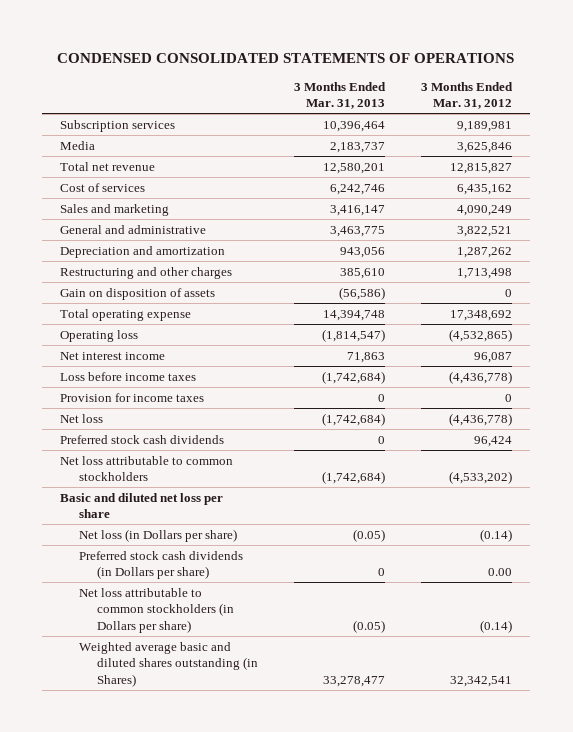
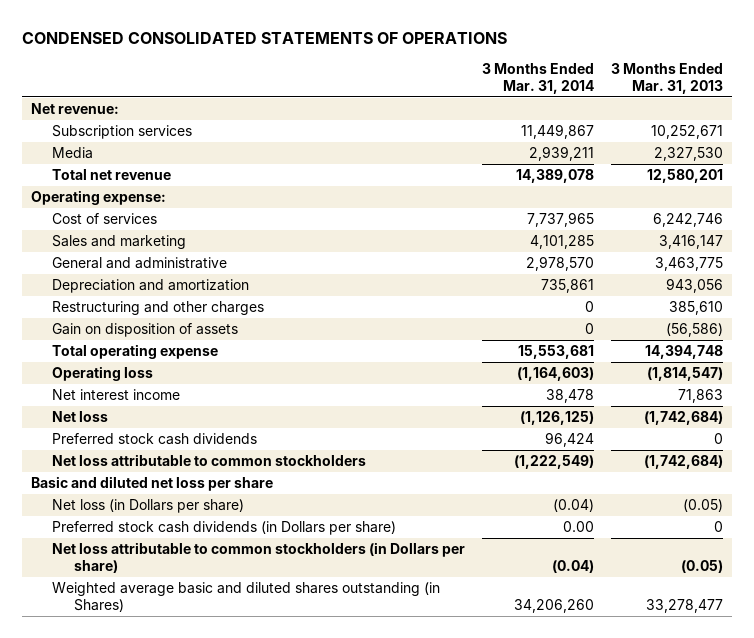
[421,81,514,110] 3 Months Ended Mar. 31, 2012 -> none
none -> [482,63,595,95] 3 Months Ended Mar. 31, 2014
none -> [30,103,119,115] Net revenue:
[323,120,386,132] 10,396,464 -> [651,125,724,140] 10,252,671
[330,141,386,153] 2,183,737 -> [654,147,724,162] 2,327,530
none -> [30,190,166,206] Operating expense:
[60,371,197,381] Loss before income taxes -> none
[60,392,205,402] Provision for income taxes -> none

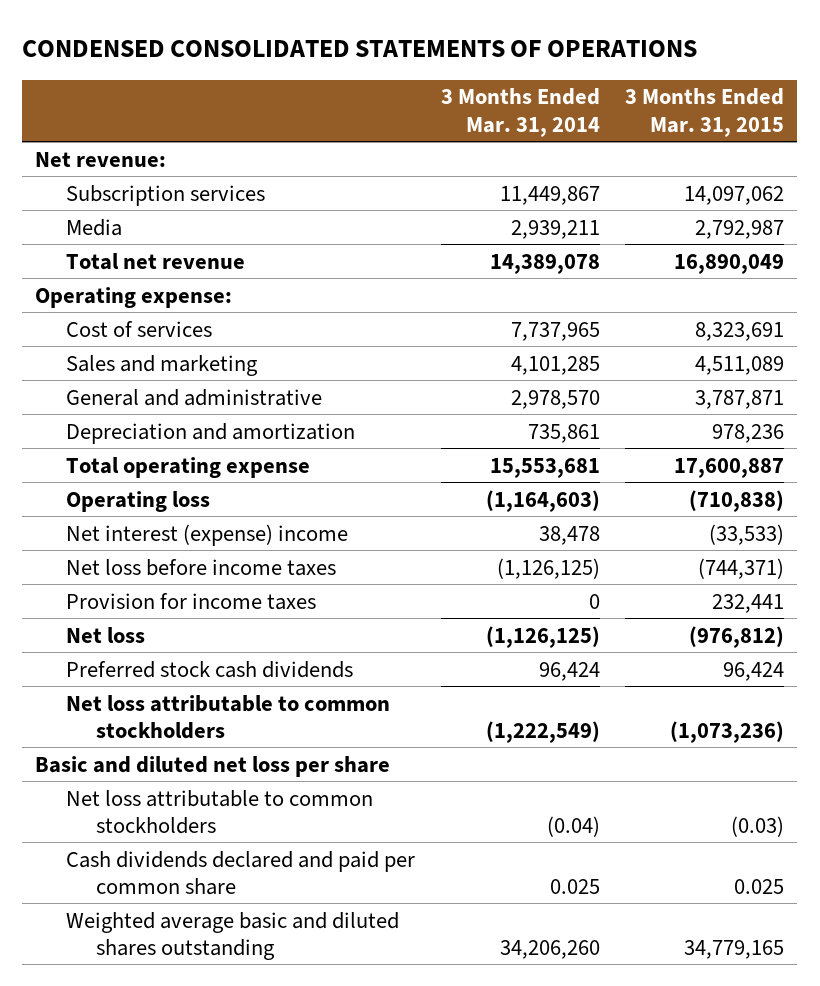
[611,63,724,95] 3 Months Ended Mar. 31, 2013 -> none
none -> [625,88,785,137] 3 Months Ended Mar. 31, 2015
[52,301,265,316] Restructuring and other charges -> none
[52,323,239,338] Gain on disposition of assets -> none
[52,389,181,401] Net interest income -> [65,523,348,546] Net interest (expense) income
none -> [65,558,336,576] Net loss before income taxes
none -> [65,592,316,610] Provision for income taxes
[52,521,397,536] Preferred stock cash dividends (in Dollars per share) -> none
[52,542,466,573] Net loss attributable to common stockholders (in Dollars per share) -> none
[52,499,245,514] Net loss (in Dollars per share) -> [65,789,373,834] Net loss attributable to common stockholders
none -> [65,850,415,895] Cash dividends declared and paid per common share
[52,582,441,612] Weighted average basic and diluted shares outstanding (in Shares) -> [65,911,399,960] Weighted average basic and diluted shares outstanding

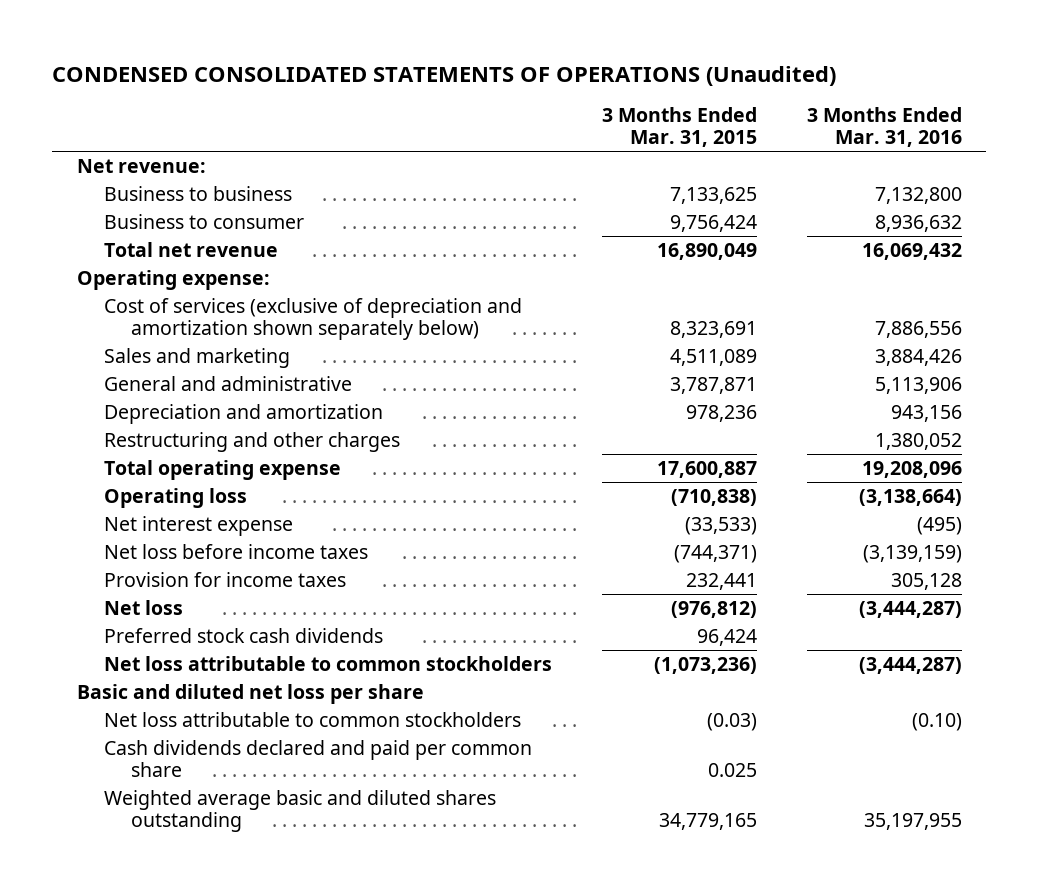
[22,40,698,58] CONDENSED CONSOLIDATED STATEMENTS OF OPERATIONS -> [51,65,836,86] CONDENSED CONSOLIDATED STATEMENTS OF OPERATIONS (Unaudited)
[440,88,600,137] 3 Months Ended Mar. 31, 2014 -> none
none -> [806,106,962,148] 3 Months Ended Mar. 31, 2016
[65,184,265,206] Subscription services -> none
[65,218,122,236] Media -> none
none -> [103,185,292,201] Business to business
none -> [103,213,304,229] Business to consumer
[65,320,212,337] Cost of services -> [103,297,522,341] Cost of services (exclusive of depreciation and amortization shown separately below)
none -> [103,431,400,452] Restructuring and other charges
[65,523,348,546] Net interest (expense) income -> [103,515,293,536] Net interest expense

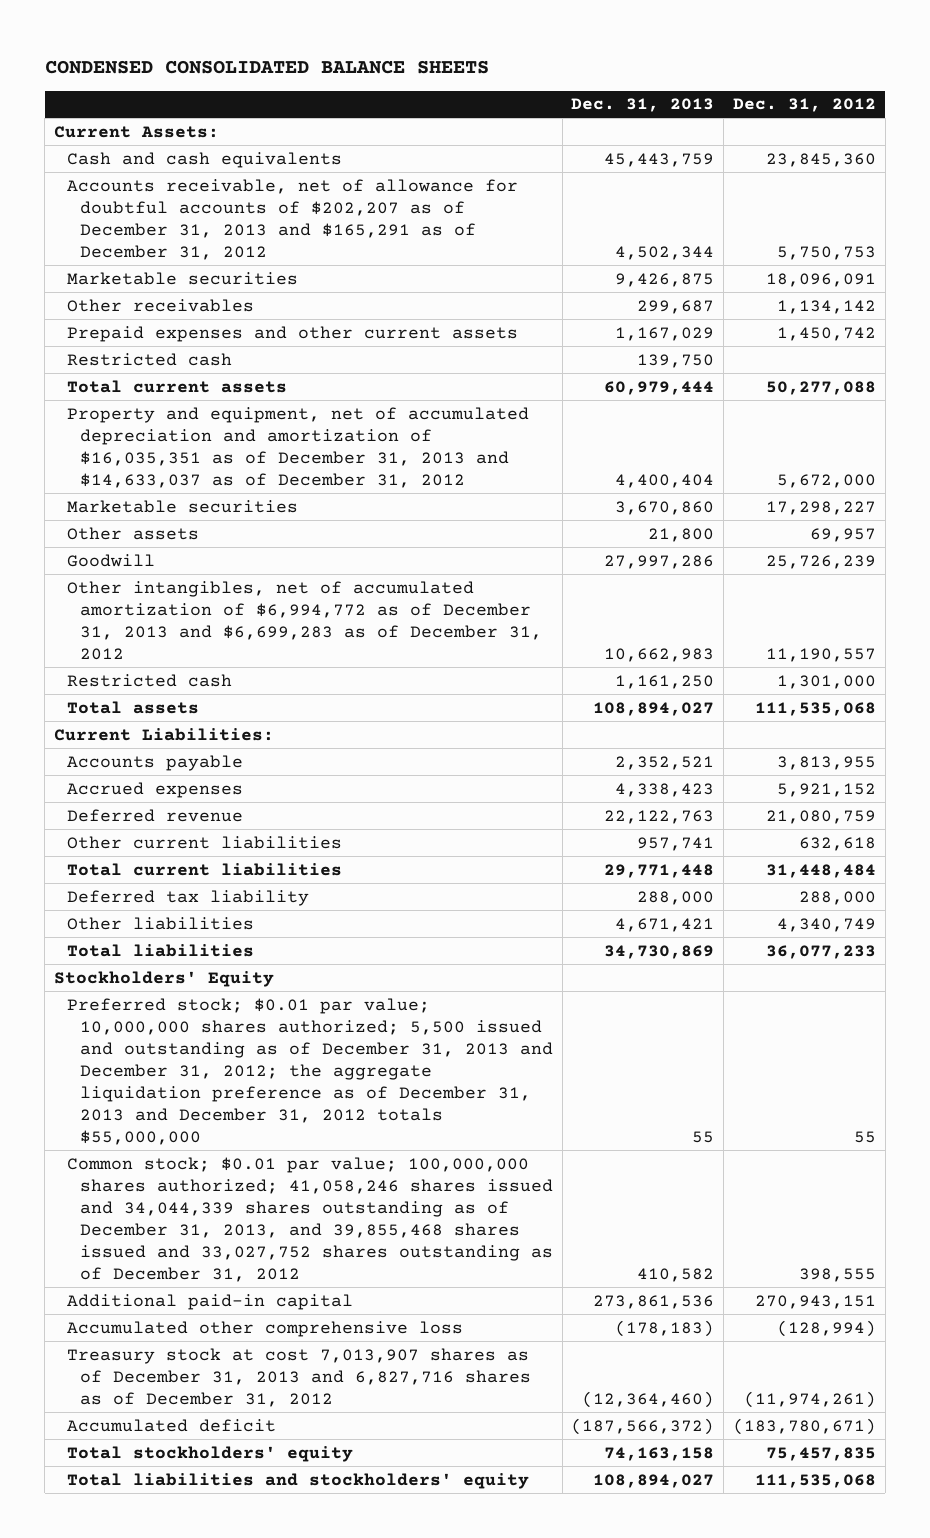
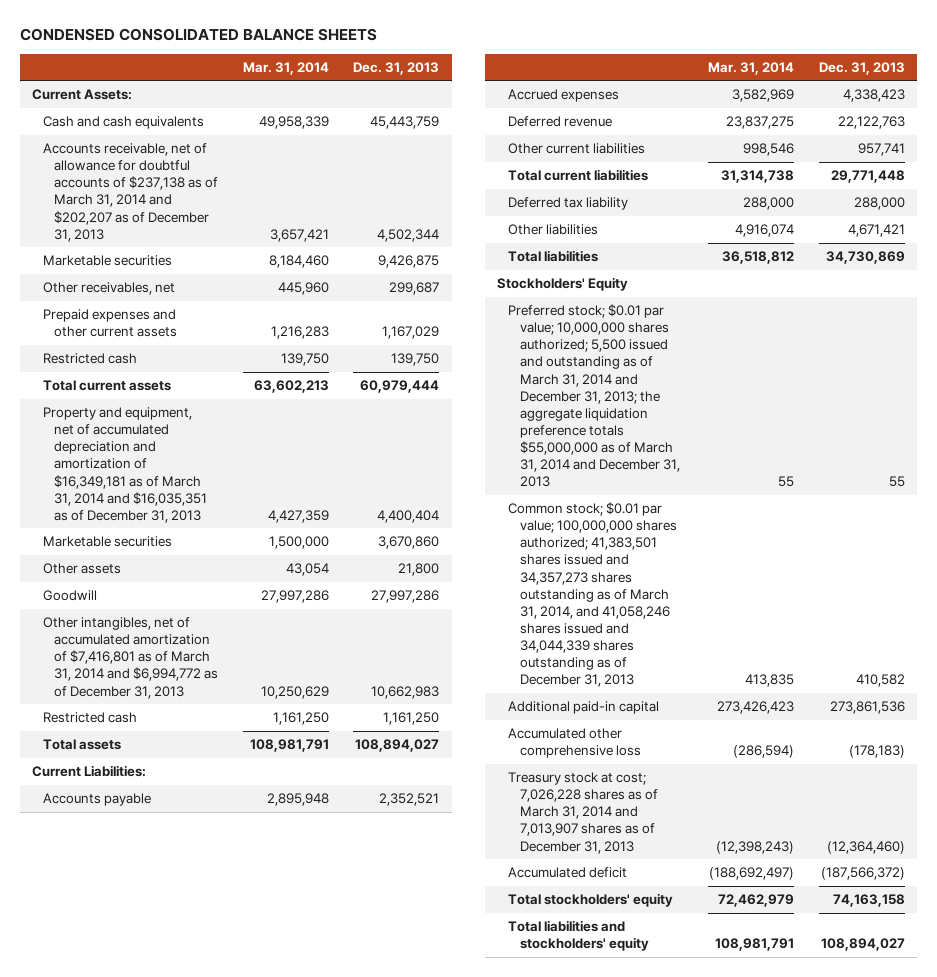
[732,98,876,113] Dec. 31, 2012 -> none
none -> [242,61,329,75] Mar. 31, 2014
[66,178,518,260] Accounts receivable, net of allowance for doubtful accounts of $202,207 as of December 31, 2013 and $165,291 as of December 31, 2012 -> [43,143,219,242] Accounts receivable, net of allowance for doubtful accounts of $237,138 as of March 31, 2014 and $202,207 as of December 31, 2013
[66,298,254,312] Other receivables -> [43,282,176,296] Other receivables, net
[66,406,529,488] Property and equipment, net of accumulated depreciation and amortization of $16,035,351 as of December 31, 2013 and $14,633,037 as of December 31, 2012 -> [43,407,208,523] Property and equipment, net of accumulated depreciation and amortization of $16,349,181 as of March 31, 2014 and $16,035,351 as of December 31, 2013
[66,580,542,660] Other intangibles, net of accumulated amortization of $6,994,772 as of December 31, 2013 and $6,699,283 as of December 31, 2012 -> [43,617,219,699] Other intangibles, net of accumulated amortization of $7,416,801 as of March 31, 2014 and $6,994,772 as of December 31, 2013
[66,997,553,1145] Preferred stock; $0.01 par value; 10,000,000 shares authorized; 5,500 issued and outstanding as of December 31, 2013 and December 31, 2012; the aggregate liquidation preference as of December 31, 2013 and December 31, 2012 totals $55,000,000 -> [508,304,680,488] Preferred stock; $0.01 par value; 10,000,000 shares authorized; 5,500 issued and outstanding as of March 31, 2014 and December 31, 2013; the aggregate liquidation preference totals $55,000,000 as of March 31, 2014 and December 31, 2013
[66,1156,553,1282] Common stock; $0.01 par value; 100,000,000 shares authorized; 41,058,246 shares issued and 34,044,339 shares outstanding as of December 31, 2013, and 39,855,468 shares issued and 33,027,752 shares outstanding as of December 31, 2012 -> [508,502,677,688] Common stock; $0.01 par value; 100,000,000 shares authorized; 41,383,501 shares issued and 34,357,273 shares outstanding as of March 31, 2014, and 41,058,246 shares issued and 34,044,339 shares outstanding as of December 31, 2013
[66,1347,531,1407] Treasury stock at cost 7,013,907 shares as of December 31, 2013 and 6,827,716 shares as of December 31, 2012 -> [508,772,658,854] Treasury stock at cost; 7,026,228 shares as of March 31, 2014 and 7,013,907 shares as of December 31, 2013

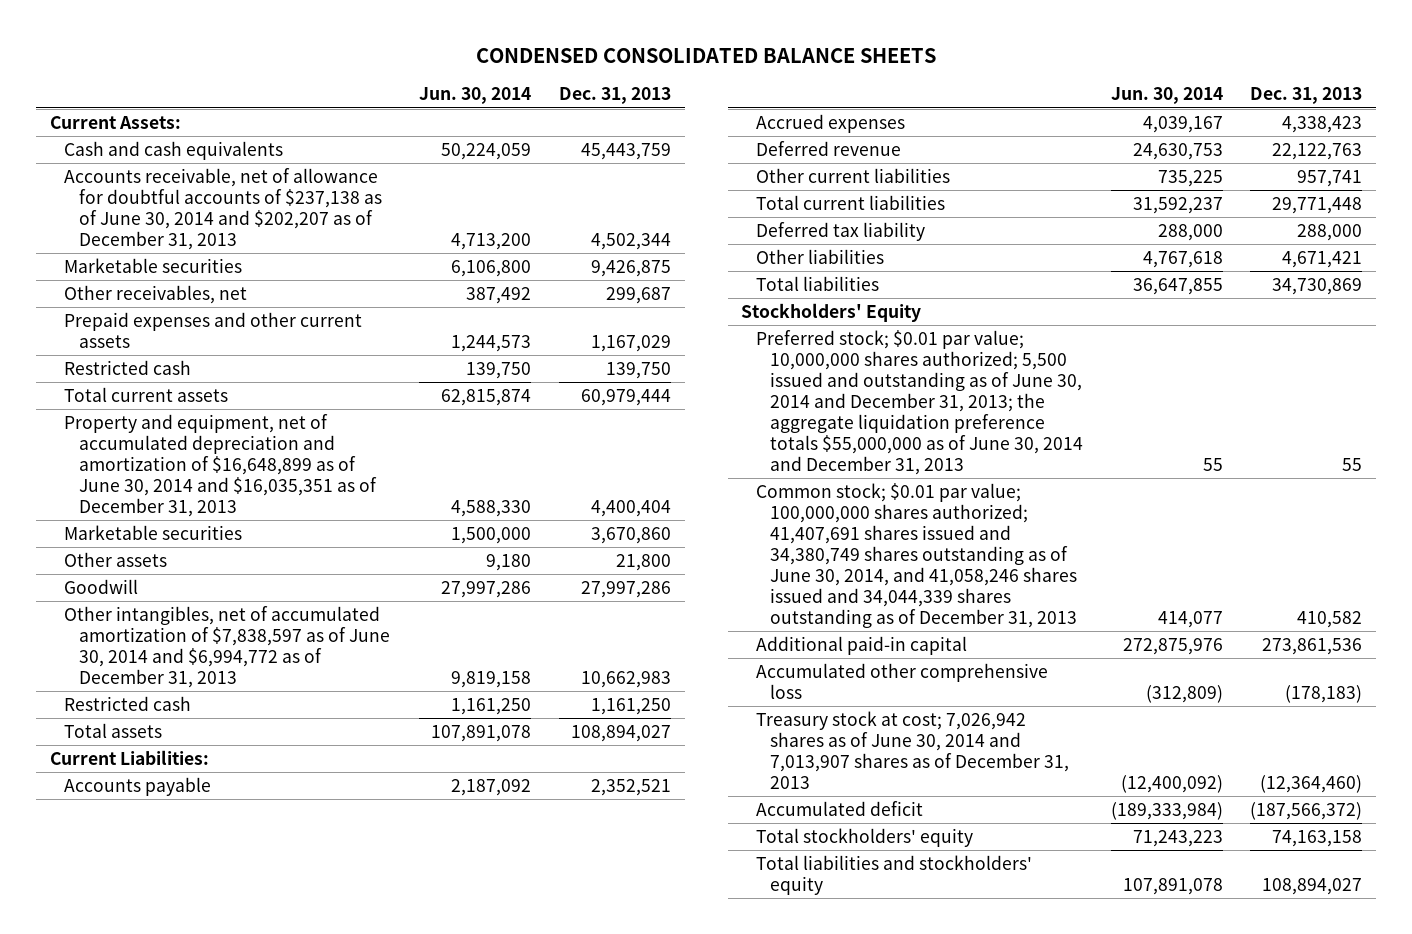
[242,61,329,75] Mar. 31, 2014 -> none
none -> [419,87,532,105] Jun. 30, 2014
[43,143,219,242] Accounts receivable, net of allowance for doubtful accounts of $237,138 as of March 31, 2014 and $202,207 as of December 31, 2013 -> [64,167,382,250] Accounts receivable, net of allowance for doubtful accounts of $237,138 as of June 30, 2014 and $202,207 as of December 31, 2013
[43,407,208,523] Property and equipment, net of accumulated depreciation and amortization of $16,349,181 as of March 31, 2014 and $16,035,351 as of December 31, 2013 -> [64,413,377,517] Property and equipment, net of accumulated depreciation and amortization of $16,648,899 as of June 30, 2014 and $16,035,351 as of December 31, 2013
[43,617,219,699] Other intangibles, net of accumulated amortization of $7,416,801 as of March 31, 2014 and $6,994,772 as of December 31, 2013 -> [64,605,390,688] Other intangibles, net of accumulated amortization of $7,838,597 as of June 30, 2014 and $6,994,772 as of December 31, 2013
[508,304,680,488] Preferred stock; $0.01 par value; 10,000,000 shares authorized; 5,500 issued and outstanding as of March 31, 2014 and December 31, 2013; the aggregate liquidation preference totals $55,000,000 as of March 31, 2014 and December 31, 2013 -> [755,329,1084,475] Preferred stock; $0.01 par value; 10,000,000 shares authorized; 5,500 issued and outstanding as of June 30, 2014 and December 31, 2013; the aggregate liquidation preference totals $55,000,000 as of June 30, 2014 and December 31, 2013
[508,502,677,688] Common stock; $0.01 par value; 100,000,000 shares authorized; 41,383,501 shares issued and 34,357,273 shares outstanding as of March 31, 2014, and 41,058,246 shares issued and 34,044,339 shares outstanding as of December 31, 2013 -> [755,482,1078,628] Common stock; $0.01 par value; 100,000,000 shares authorized; 41,407,691 shares issued and 34,380,749 shares outstanding as of June 30, 2014, and 41,058,246 shares issued and 34,044,339 shares outstanding as of December 31, 2013
[508,772,658,854] Treasury stock at cost; 7,026,228 shares as of March 31, 2014 and 7,013,907 shares as of December 31, 2013 -> [755,710,1070,789] Treasury stock at cost; 7,026,942 shares as of June 30, 2014 and 7,013,907 shares as of December 31, 2013

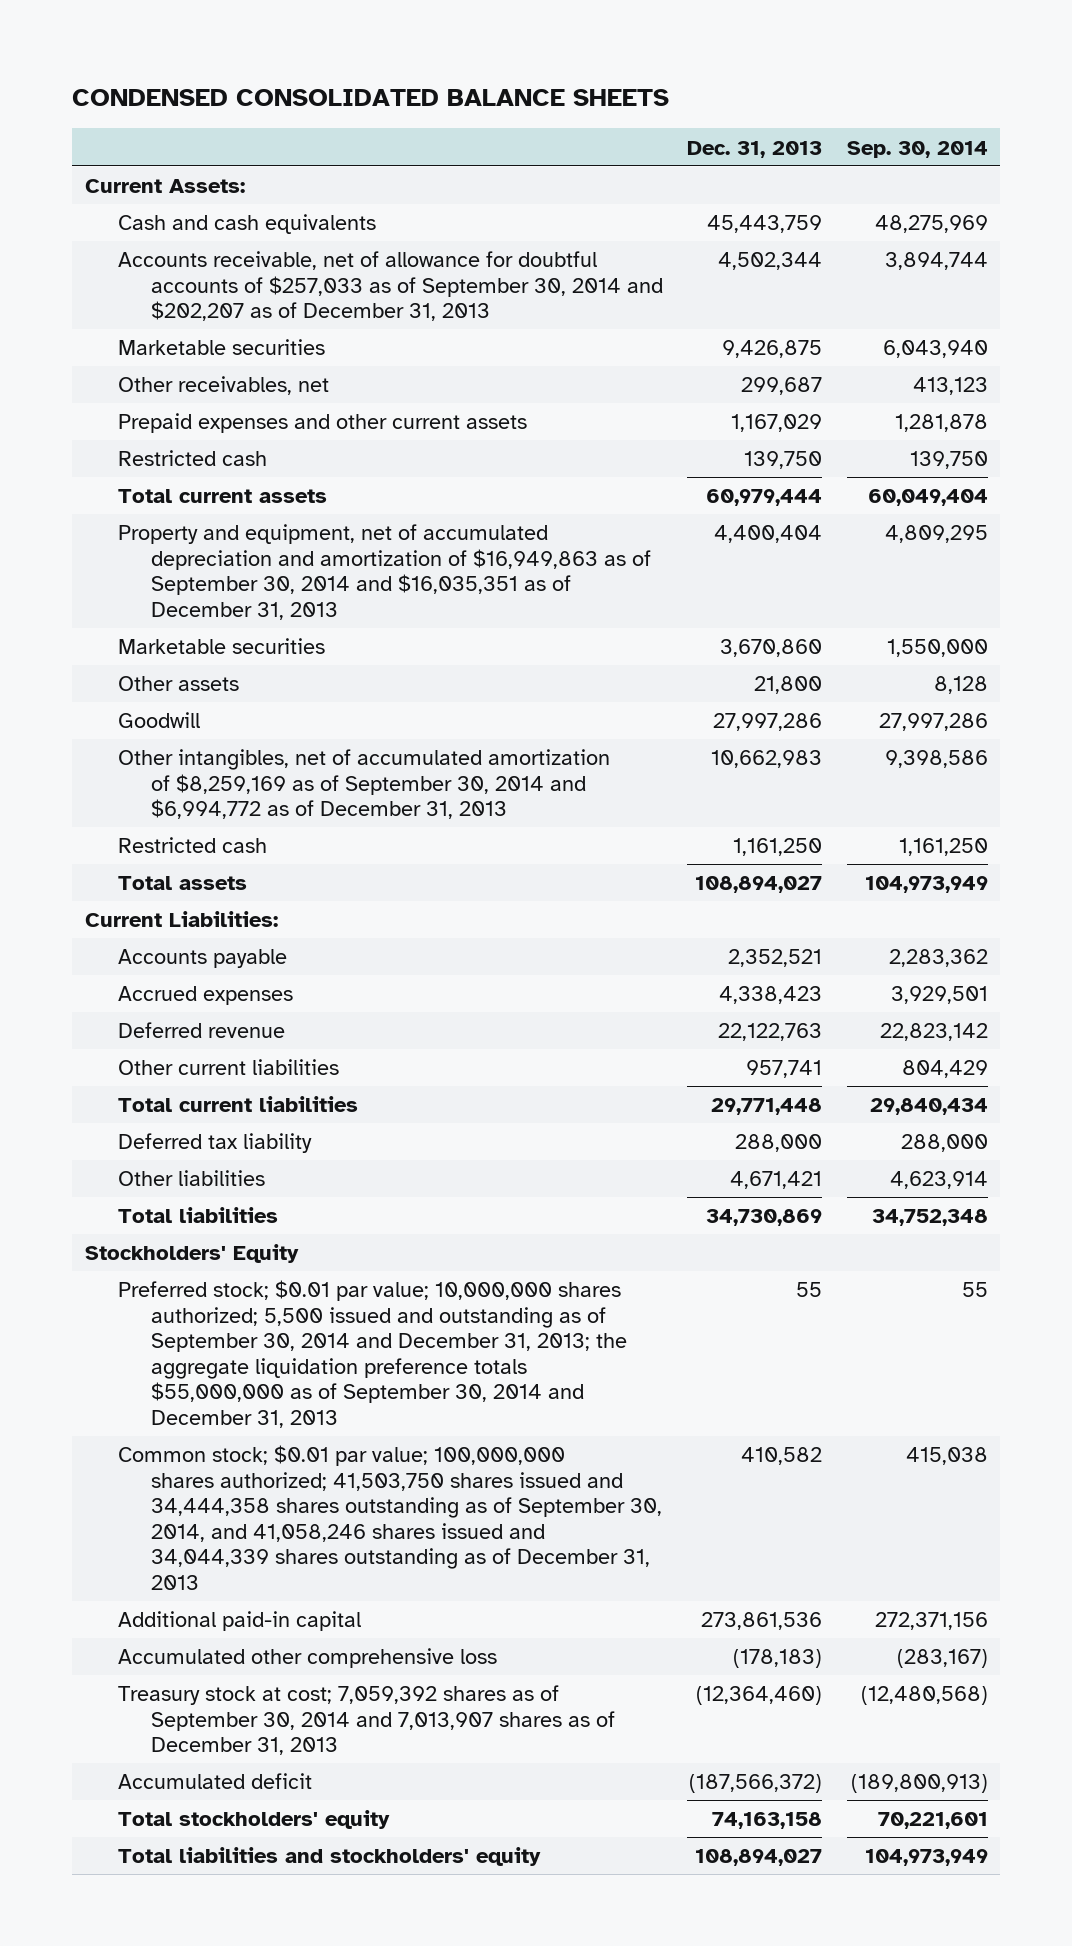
[419,87,532,105] Jun. 30, 2014 -> none
none -> [846,140,988,158] Sep. 30, 2014
[64,167,382,250] Accounts receivable, net of allowance for doubtful accounts of $237,138 as of June 30, 2014 and $202,207 as of December 31, 2013 -> [117,251,663,322] Accounts receivable, net of allowance for doubtful accounts of $257,033 as of September 30, 2014 and $202,207 as of December 31, 2013
[64,413,377,517] Property and equipment, net of accumulated depreciation and amortization of $16,648,899 as of June 30, 2014 and $16,035,351 as of December 31, 2013 -> [117,524,651,620] Property and equipment, net of accumulated depreciation and amortization of $16,949,863 as of September 30, 2014 and $16,035,351 as of December 31, 2013
[64,605,390,688] Other intangibles, net of accumulated amortization of $7,838,597 as of June 30, 2014 and $6,994,772 as of December 31, 2013 -> [117,749,610,820] Other intangibles, net of accumulated amortization of $8,259,169 as of September 30, 2014 and $6,994,772 as of December 31, 2013
[755,329,1084,475] Preferred stock; $0.01 par value; 10,000,000 shares authorized; 5,500 issued and outstanding as of June 30, 2014 and December 31, 2013; the aggregate liquidation preference totals $55,000,000 as of June 30, 2014 and December 31, 2013 -> [117,1280,627,1428] Preferred stock; $0.01 par value; 10,000,000 shares authorized; 5,500 issued and outstanding as of September 30, 2014 and December 31, 2013; the aggregate liquidation preference totals $55,000,000 as of September 30, 2014 and December 31, 2013
[755,482,1078,628] Common stock; $0.01 par value; 100,000,000 shares authorized; 41,407,691 shares issued and 34,380,749 shares outstanding as of June 30, 2014, and 41,058,246 shares issued and 34,044,339 shares outstanding as of December 31, 2013 -> [117,1445,662,1590] Common stock; $0.01 par value; 100,000,000 shares authorized; 41,503,750 shares issued and 34,444,358 shares outstanding as of September 30, 2014, and 41,058,246 shares issued and 34,044,339 shares outstanding as of December 31, 2013
[755,710,1070,789] Treasury stock at cost; 7,026,942 shares as of June 30, 2014 and 7,013,907 shares as of December 31, 2013 -> [117,1685,615,1756] Treasury stock at cost; 7,059,392 shares as of September 30, 2014 and 7,013,907 shares as of December 31, 2013

